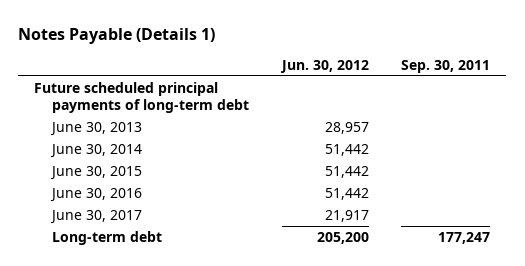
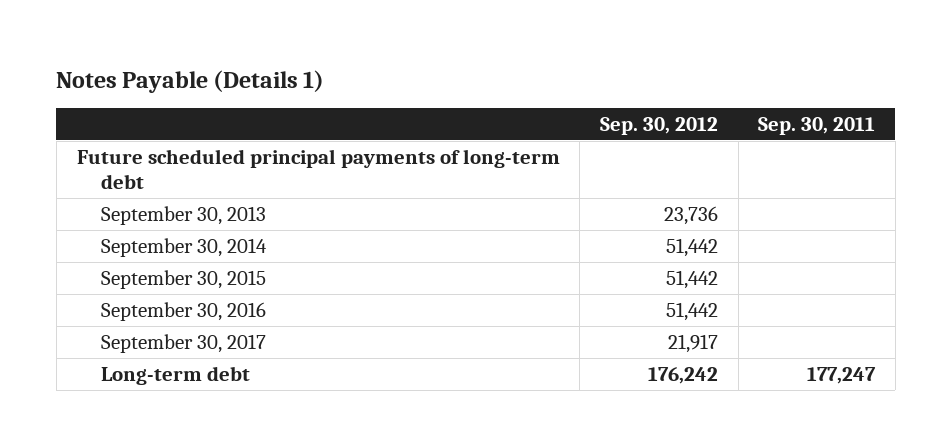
[279,59,369,73] Jun. 30, 2012 -> none
none -> [599,117,718,136] Sep. 30, 2012
[50,121,143,136] June 30, 2013 -> [100,205,266,225] September 30, 2013
[50,143,143,158] June 30, 2014 -> [100,237,267,257] September 30, 2014
[50,165,143,180] June 30, 2015 -> [100,269,266,289] September 30, 2015
[50,187,143,202] June 30, 2016 -> [100,301,266,321] September 30, 2016
[50,209,143,224] June 30, 2017 -> [100,333,266,353] September 30, 2017

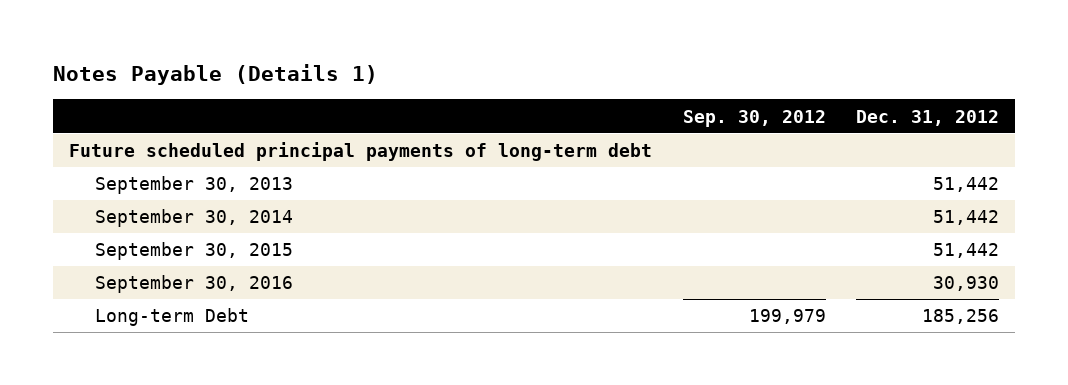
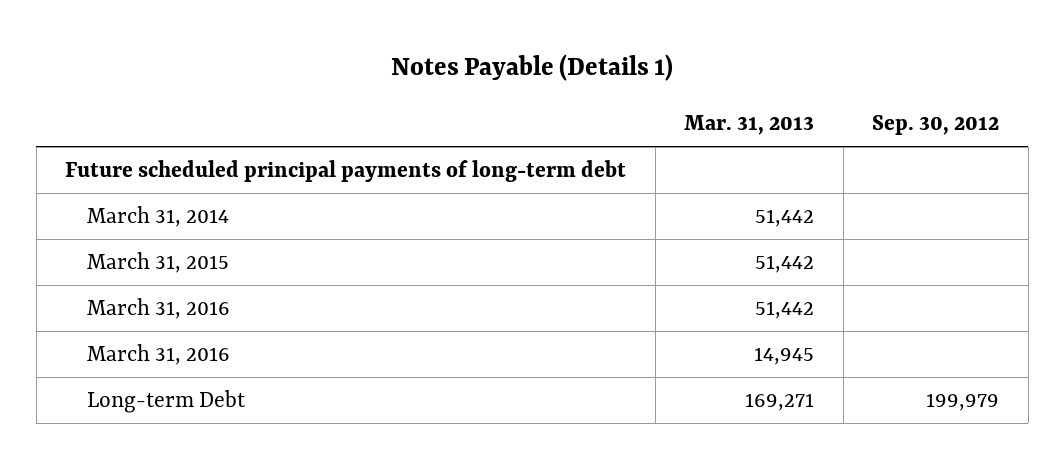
[856,109,1000,126] Dec. 31, 2012 -> none
none -> [684,115,815,136] Mar. 31, 2013
[94,176,293,195] September 30, 2013 -> [86,206,229,228] March 31, 2014
[94,209,293,228] September 30, 2014 -> [86,252,229,274] March 31, 2015
[94,242,293,261] September 30, 2015 -> [86,298,230,320] March 31, 2016
[94,275,293,294] September 30, 2016 -> [86,344,230,366] March 31, 2016

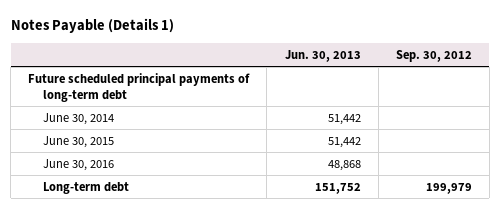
[684,115,815,136] Mar. 31, 2013 -> none
none -> [284,49,361,62] Jun. 30, 2013
[86,344,230,366] March 31, 2016 -> none
[86,206,229,228] March 31, 2014 -> [42,112,114,125] June 30, 2014
[86,252,229,274] March 31, 2015 -> [42,135,114,148] June 30, 2015
[86,298,230,320] March 31, 2016 -> [42,158,114,171] June 30, 2016
[86,390,246,414] Long-term Debt -> [42,181,129,194] Long-term debt

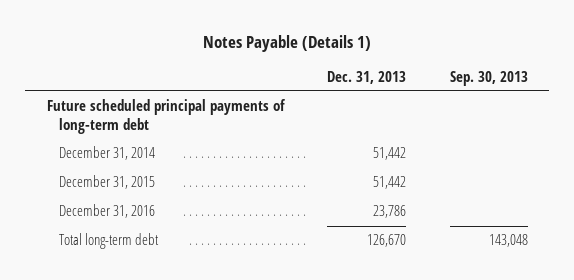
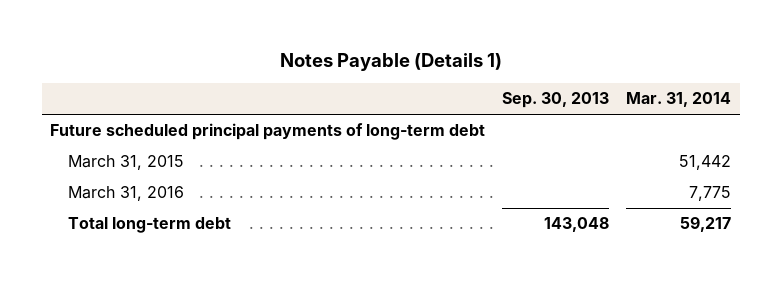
[327,70,407,84] Dec. 31, 2013 -> none
none -> [626,92,732,108] Mar. 31, 2014
[58,204,155,219] December 31, 2016 -> none
[58,146,155,161] December 31, 2014 -> [68,155,185,171] March 31, 2015
[58,175,155,190] December 31, 2015 -> [68,186,185,202] March 31, 2016

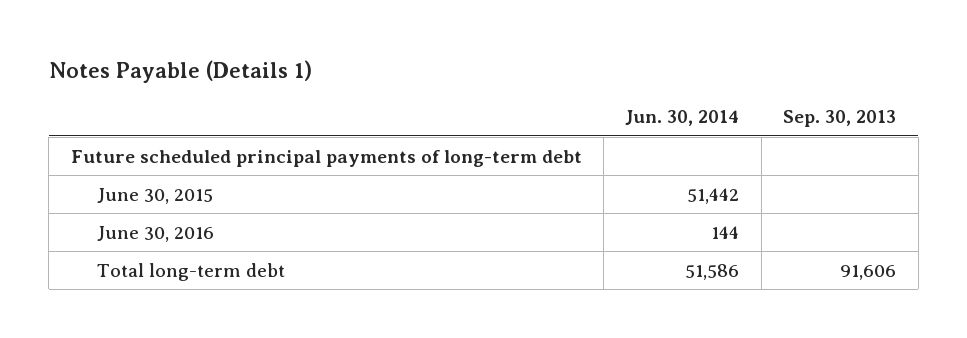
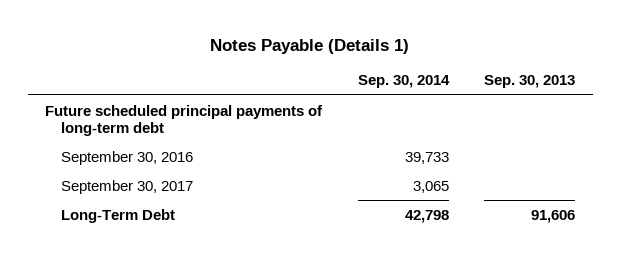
[625,110,740,127] Jun. 30, 2014 -> none
none -> [357,75,450,89] Sep. 30, 2014
[97,187,214,204] June 30, 2015 -> [61,150,194,165] September 30, 2016
[97,225,215,242] June 30, 2016 -> [61,179,194,194] September 30, 2017
[97,262,286,281] Total long-term debt -> [61,208,176,223] Long-Term Debt

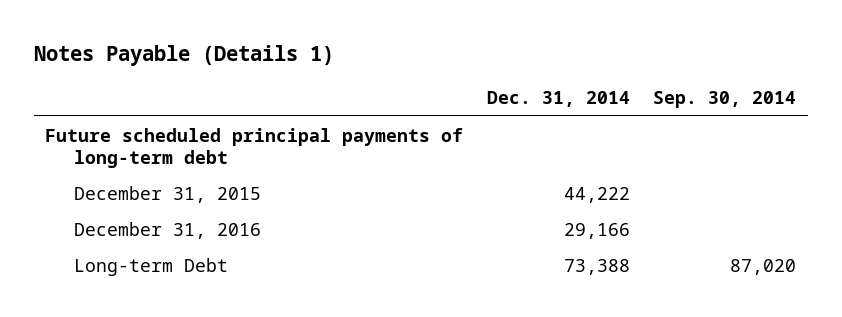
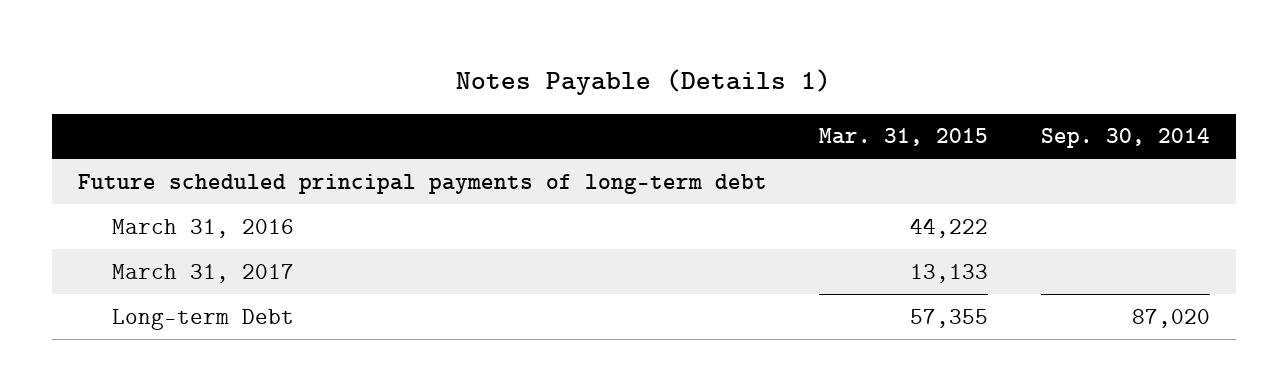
[486,91,630,108] Dec. 31, 2014 -> none
none -> [819,128,989,147] Mar. 31, 2015
[73,185,261,203] December 31, 2015 -> [111,218,294,238] March 31, 2016
[73,221,261,239] December 31, 2016 -> [111,263,294,283] March 31, 2017

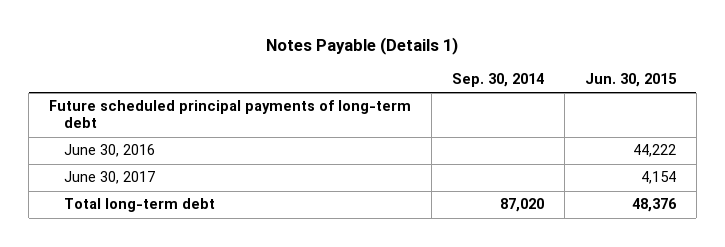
[819,128,989,147] Mar. 31, 2015 -> none
none -> [584,72,677,87] Jun. 30, 2015
[111,218,294,238] March 31, 2016 -> [63,144,155,158] June 30, 2016
[111,263,294,283] March 31, 2017 -> [63,171,155,185] June 30, 2017
[111,308,294,330] Long-term Debt -> [63,198,215,213] Total long-term debt

